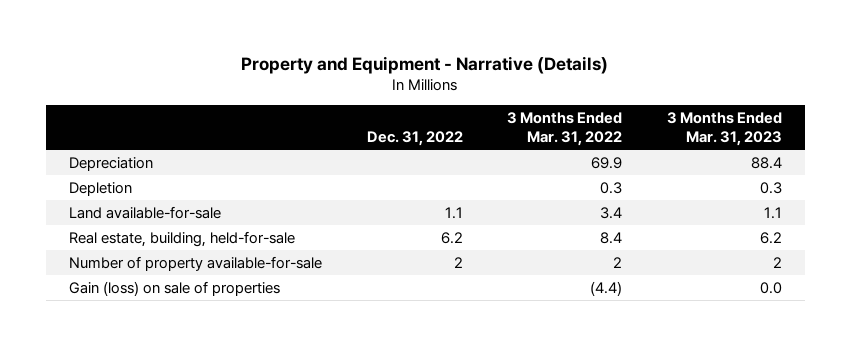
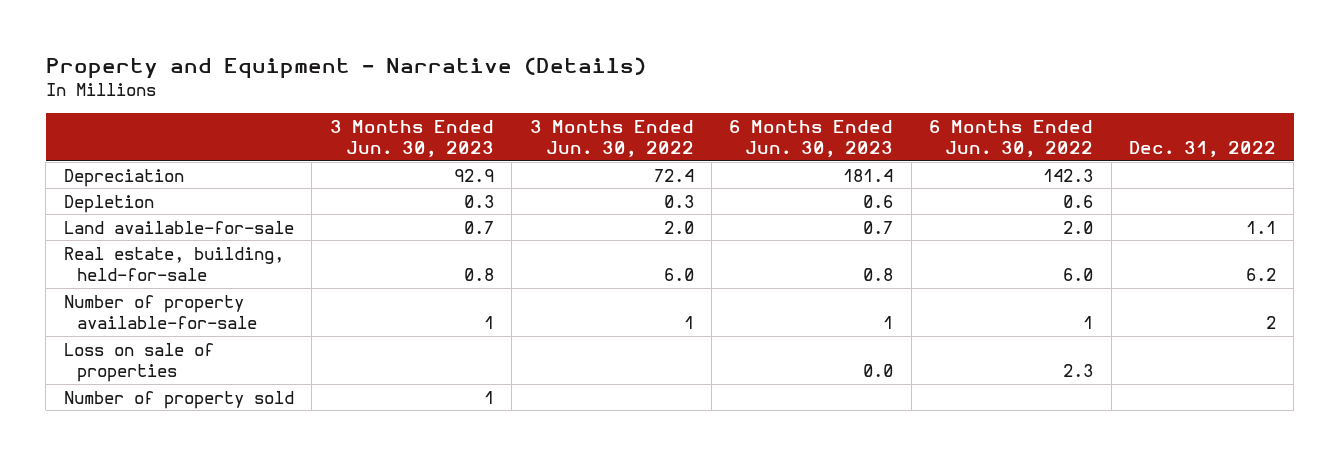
[507,111,623,146] 3 Months Ended Mar. 31, 2022 -> none
[667,111,783,146] 3 Months Ended Mar. 31, 2023 -> none
none -> [329,119,494,158] 3 Months Ended Jun. 30, 2023
none -> [529,119,694,158] 3 Months Ended Jun. 30, 2022
none -> [729,119,894,158] 6 Months Ended Jun. 30, 2023
none -> [929,119,1094,158] 6 Months Ended Jun. 30, 2022
[68,281,280,297] Gain (loss) on sale of properties -> [63,342,214,383] Loss on sale of properties
none -> [63,390,294,409] Number of property sold

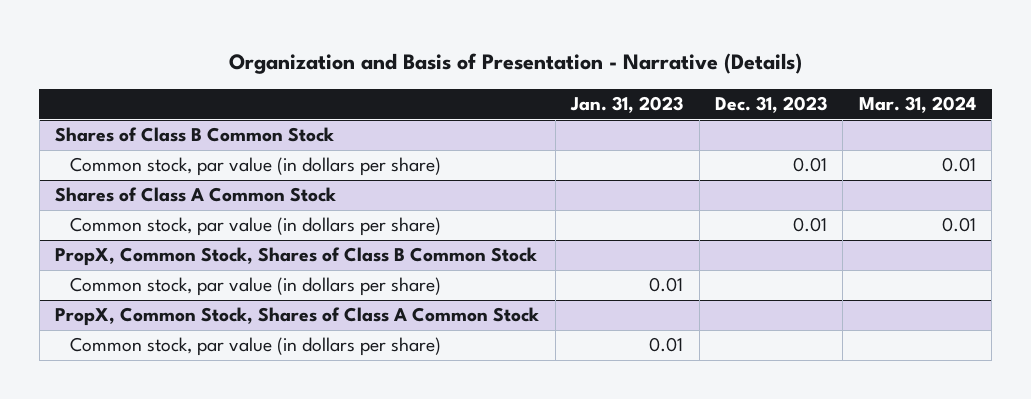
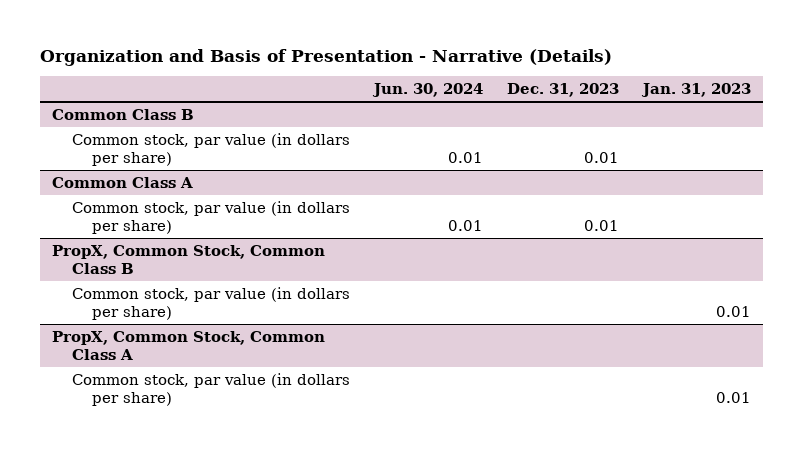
[858,96,976,114] Mar. 31, 2024 -> none
none -> [371,82,483,97] Jun. 30, 2024
[55,127,335,143] Shares of Class B Common Stock -> [51,108,194,120] Common Class B
[55,187,337,203] Shares of Class A Common Stock -> [51,176,193,188] Common Class A
[55,247,538,267] PropX, Common Stock, Shares of Class B Common Stock -> [51,244,325,275] PropX, Common Stock, Common Class B
[55,307,540,327] PropX, Common Stock, Shares of Class A Common Stock -> [51,330,325,361] PropX, Common Stock, Common Class A

